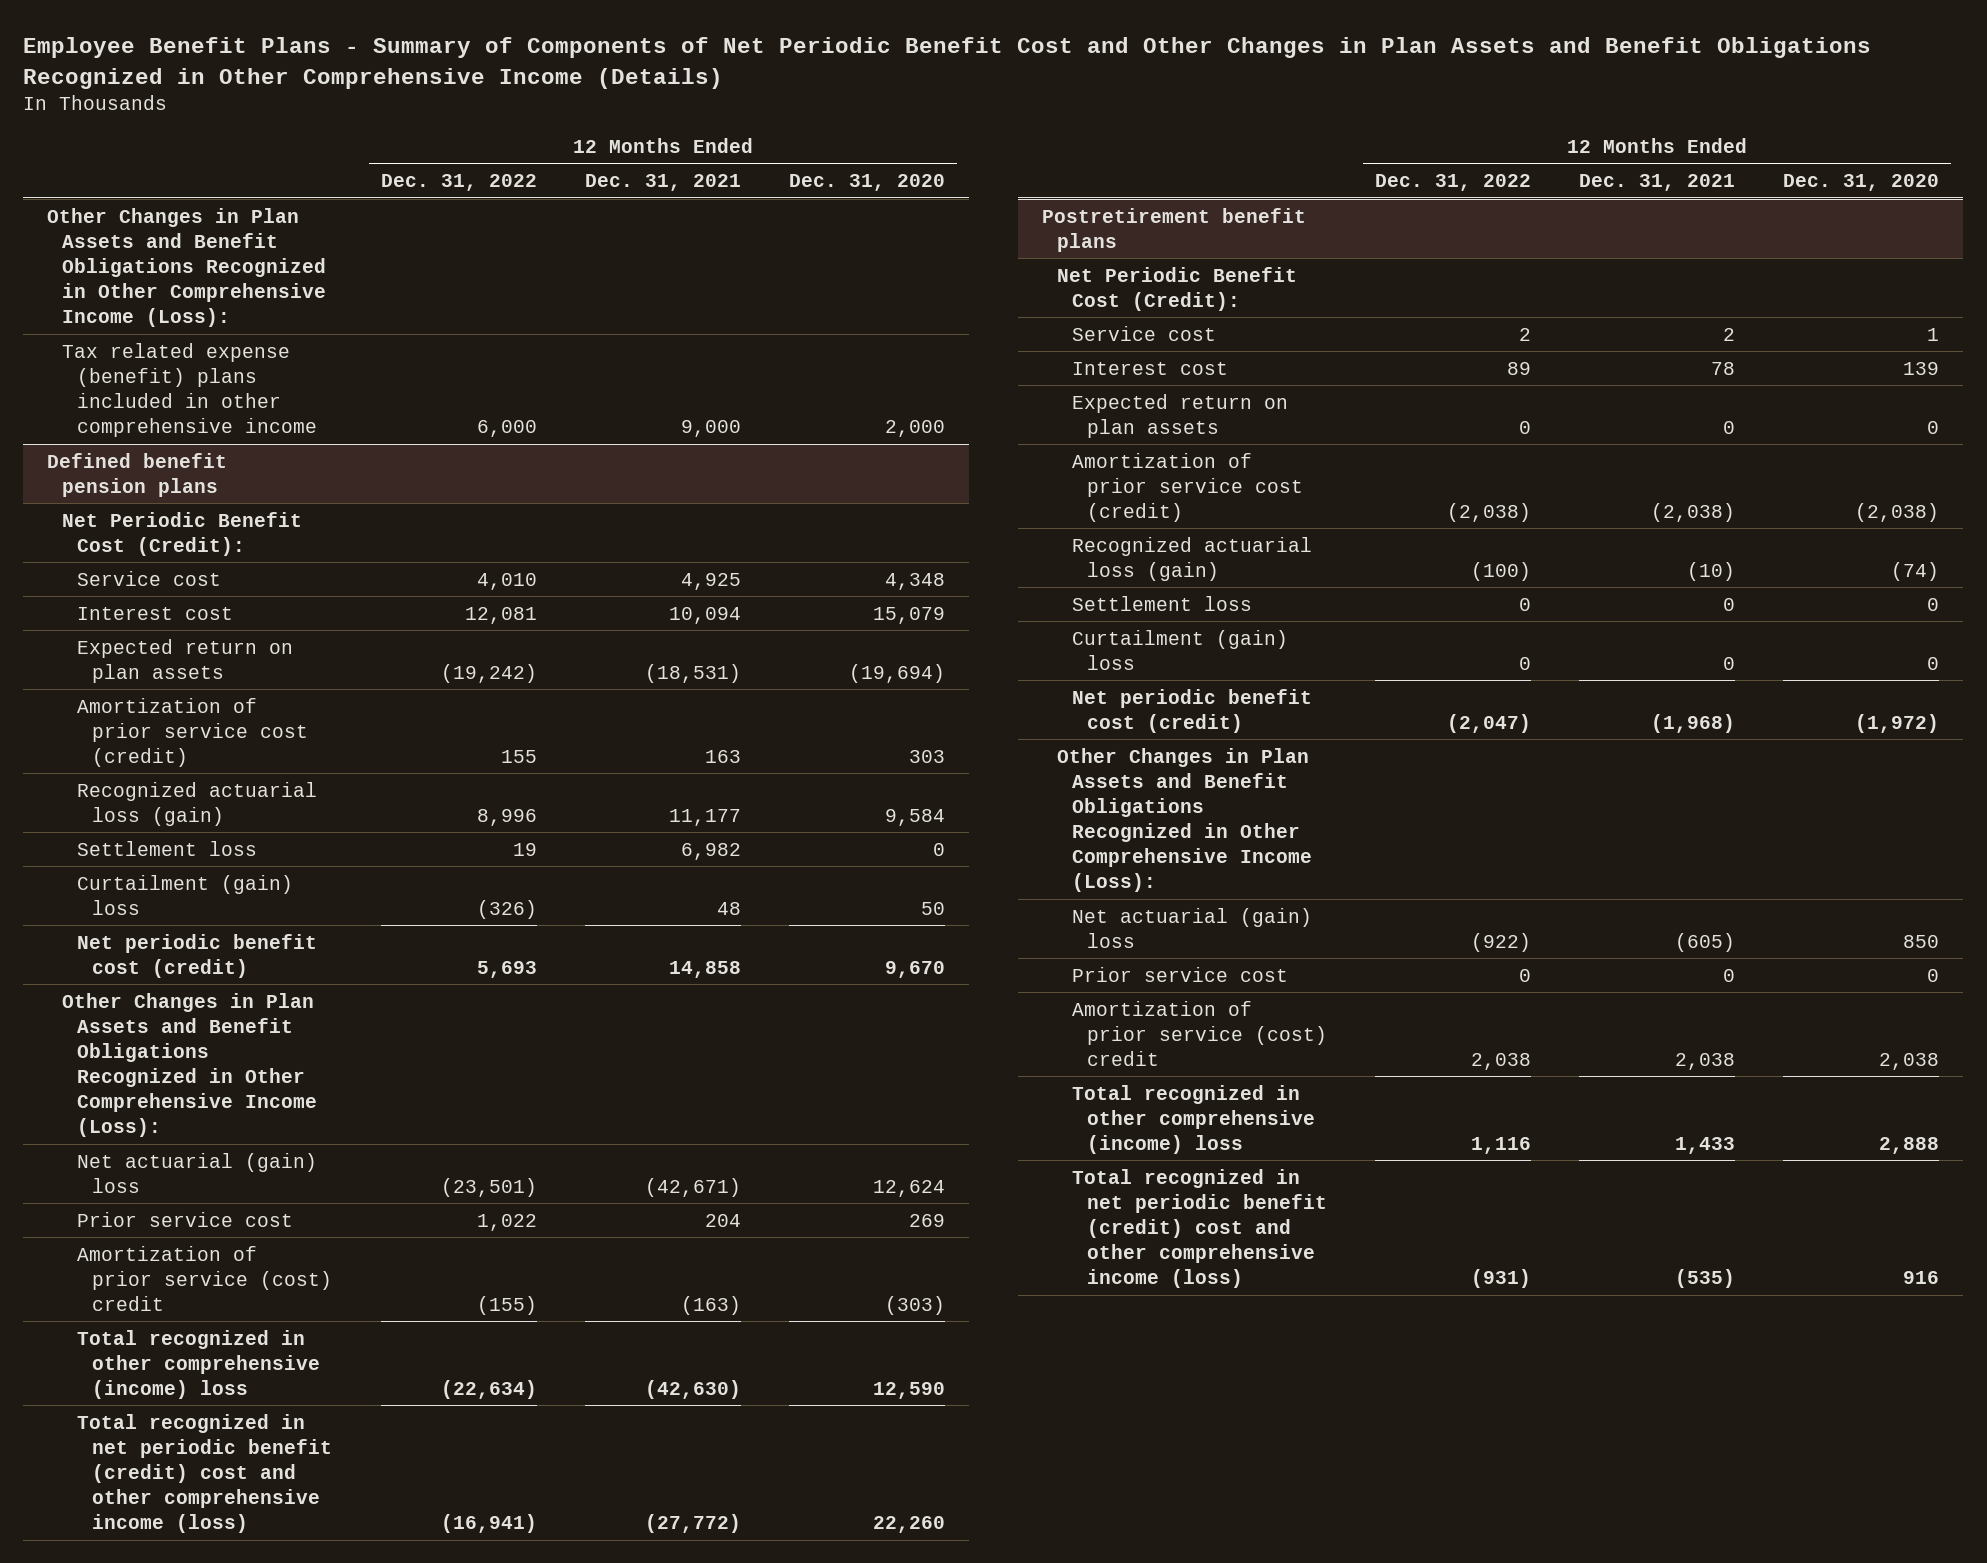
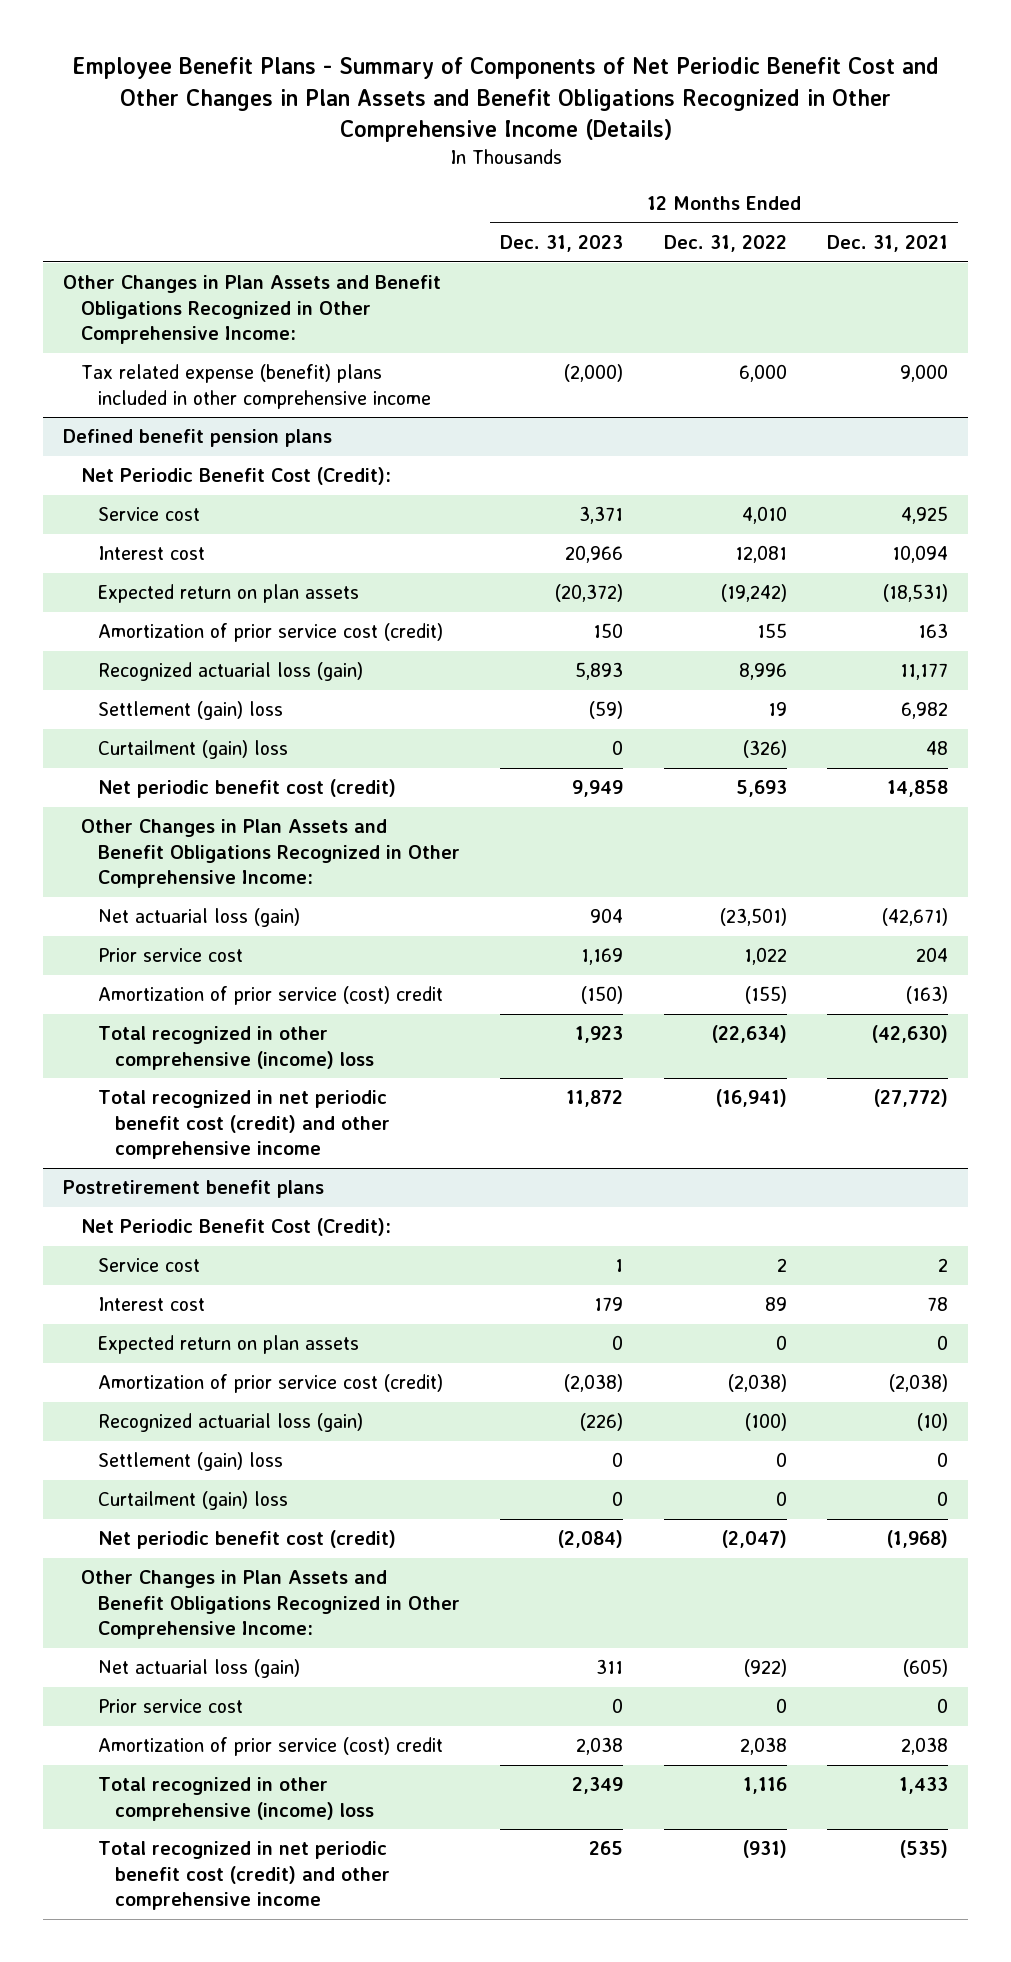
[788,173,945,191] Dec. 31, 2020 -> none
none -> [500,234,624,252] Dec. 31, 2023
[47,207,327,327] Other Changes in Plan Assets and Benefit Obligations Recognized in Other Comprehensive Income (Loss): -> [63,275,442,345] Other Changes in Plan Assets and Benefit Obligations Recognized in Other Comprehensive Income:
[77,840,258,856] Settlement loss -> [97,701,283,721] Settlement (gain) loss
[62,992,318,1138] Other Changes in Plan Assets and Benefit Obligations Recognized in Other Comprehensive Income (Loss): -> [80,819,460,889] Other Changes in Plan Assets and Benefit Obligations Recognized in Other Comprehensive Income:
[77,1152,318,1193] Net actuarial (gain) loss -> [97,908,300,928] Net actuarial loss (gain)
[77,1413,333,1533] Total recognized in net periodic benefit (credit) cost and other comprehensive income (loss) -> [97,1090,390,1160] Total recognized in net periodic benefit cost (credit) and other comprehensive income
[1071,595,1252,611] Settlement loss -> [97,1452,283,1472] Settlement (gain) loss
[1056,747,1312,893] Other Changes in Plan Assets and Benefit Obligations Recognized in Other Comprehensive Income (Loss): -> [80,1570,460,1640] Other Changes in Plan Assets and Benefit Obligations Recognized in Other Comprehensive Income:
[1071,907,1312,948] Net actuarial (gain) loss -> [97,1659,300,1679] Net actuarial loss (gain)
[1071,1168,1327,1288] Total recognized in net periodic benefit (credit) cost and other comprehensive income (loss) -> [97,1841,390,1911] Total recognized in net periodic benefit cost (credit) and other comprehensive income

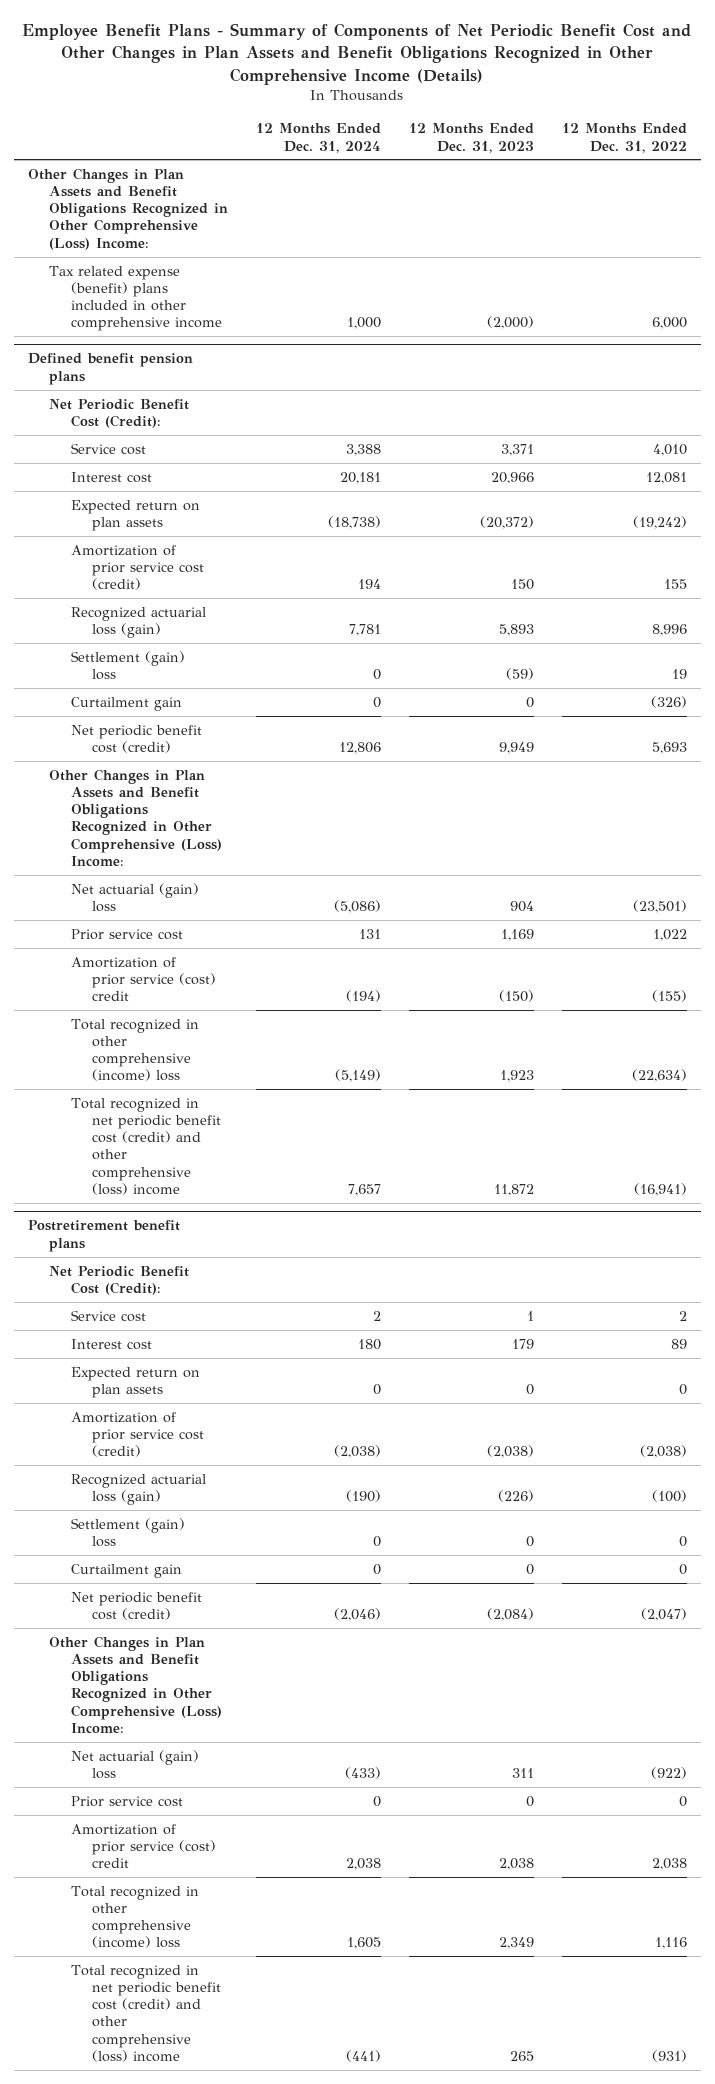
[826,234,948,252] Dec. 31, 2021 -> none
none -> [256,123,382,153] 12 Months Ended Dec. 31, 2024
[63,275,442,345] Other Changes in Plan Assets and Benefit Obligations Recognized in Other Comprehensive Income: -> [27,167,229,250] Other Changes in Plan Assets and Benefit Obligations Recognized in Other Comprehensive (Loss) Income:
[97,740,288,760] Curtailment (gain) loss -> [70,696,182,711] Curtailment gain
[80,819,460,889] Other Changes in Plan Assets and Benefit Obligations Recognized in Other Comprehensive Income: -> [49,768,222,866] Other Changes in Plan Assets and Benefit Obligations Recognized in Other Comprehensive (Loss) Income:
[97,908,300,928] Net actuarial loss (gain) -> [70,882,199,913] Net actuarial (gain) loss
[97,1090,390,1160] Total recognized in net periodic benefit cost (credit) and other comprehensive income -> [70,1097,222,1195] Total recognized in net periodic benefit cost (credit) and other comprehensive (loss) income
[97,1491,288,1511] Curtailment (gain) loss -> [70,1563,182,1578] Curtailment gain
[80,1570,460,1640] Other Changes in Plan Assets and Benefit Obligations Recognized in Other Comprehensive Income: -> [49,1635,222,1733] Other Changes in Plan Assets and Benefit Obligations Recognized in Other Comprehensive (Loss) Income:
[97,1659,300,1679] Net actuarial loss (gain) -> [70,1749,199,1780] Net actuarial (gain) loss
[97,1841,390,1911] Total recognized in net periodic benefit cost (credit) and other comprehensive income -> [70,1964,222,2062] Total recognized in net periodic benefit cost (credit) and other comprehensive (loss) income

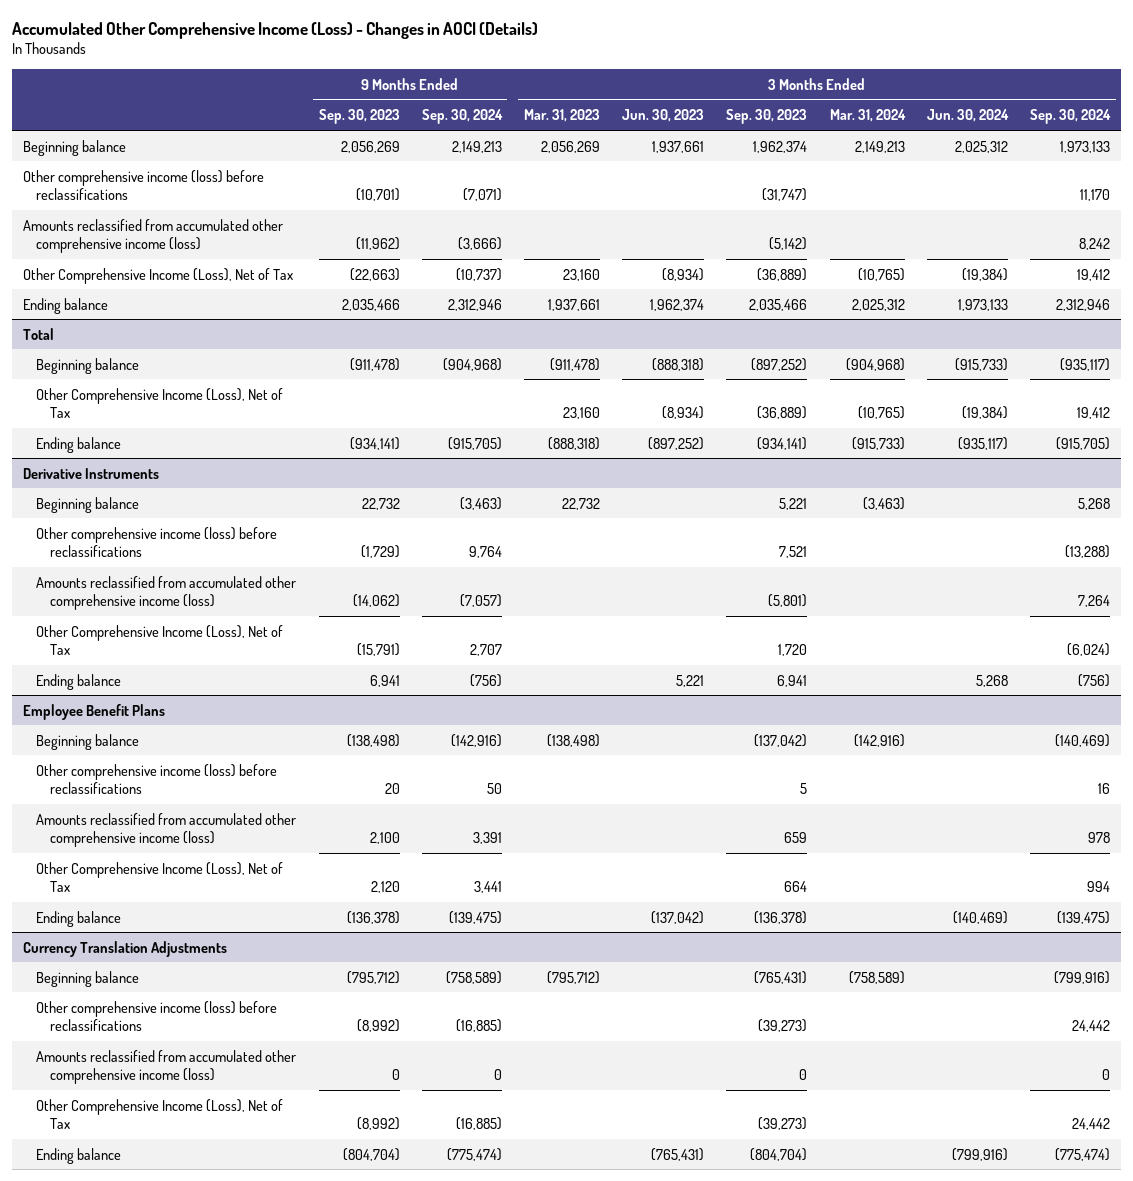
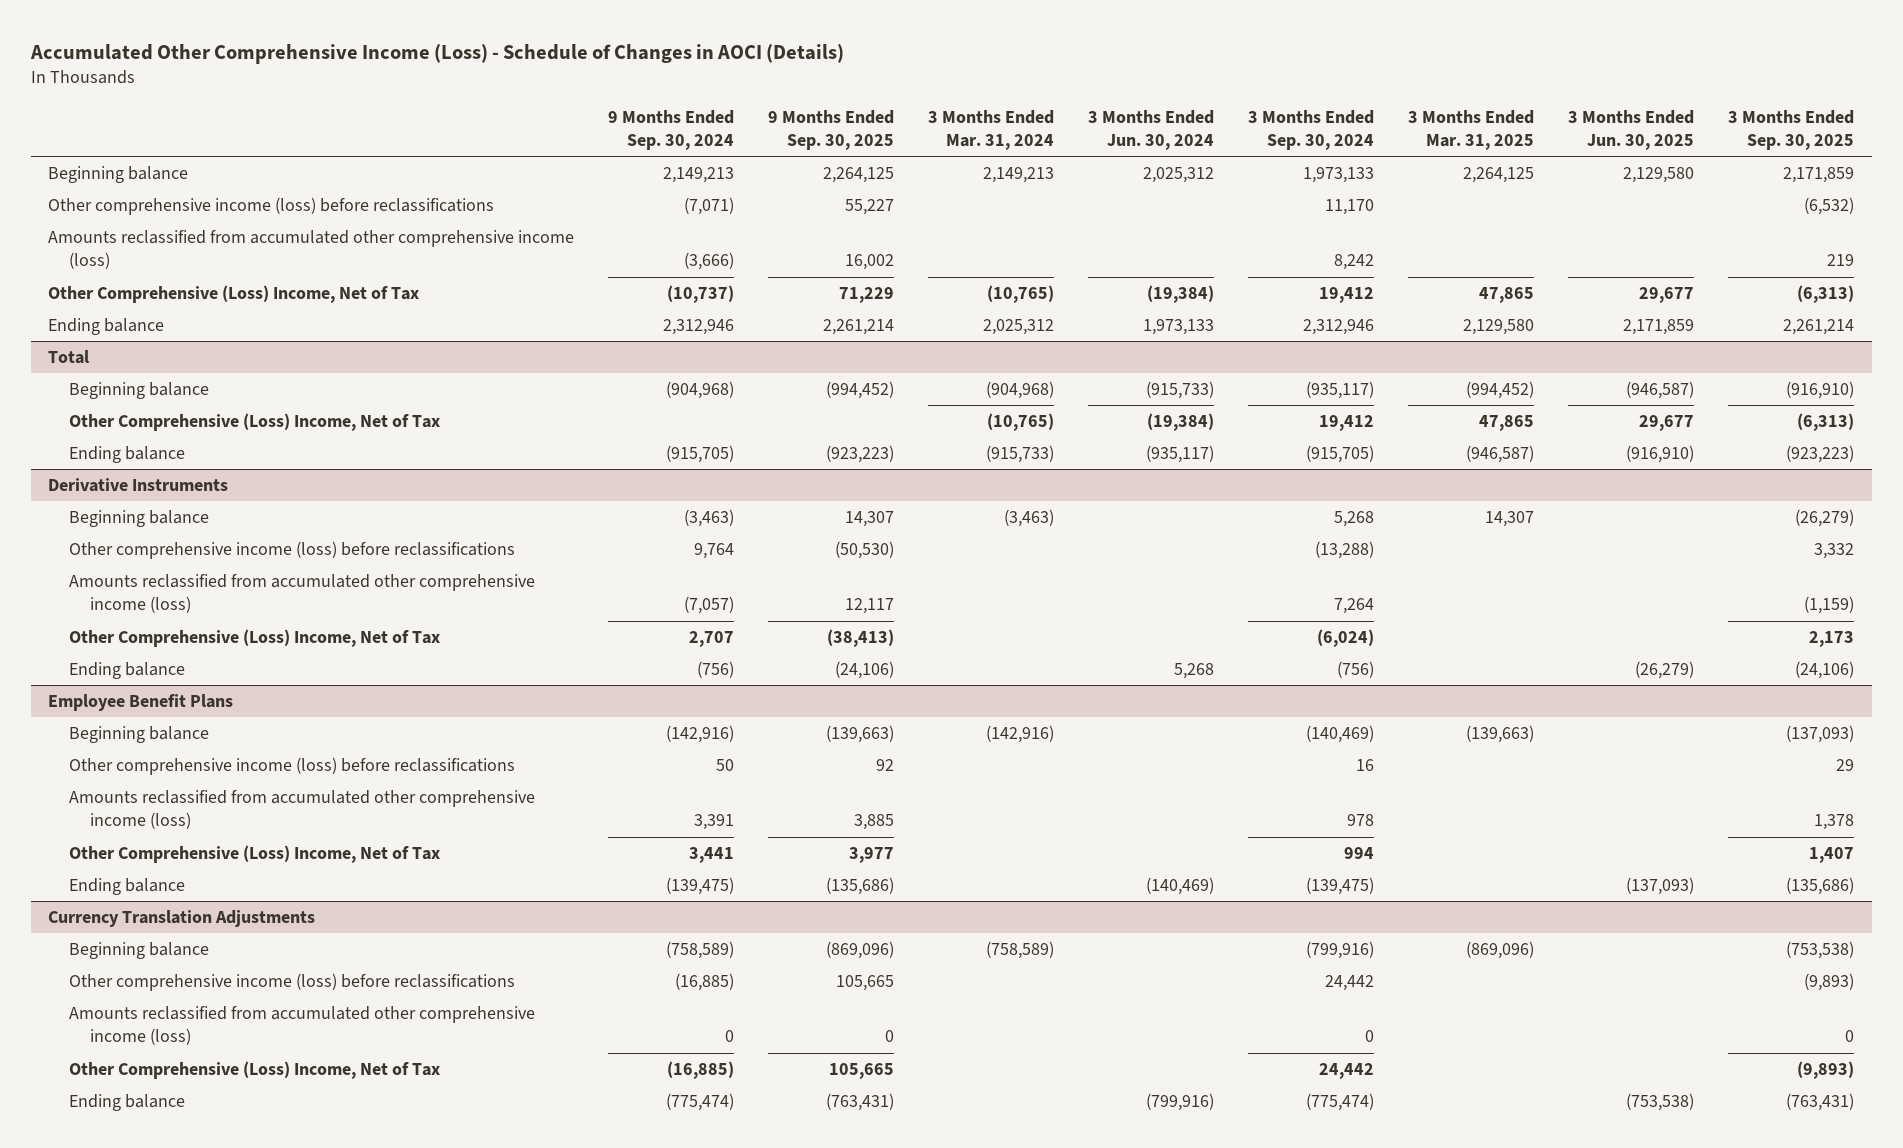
[11,21,538,39] Accumulated Other Comprehensive Income (Loss) - Changes in AOCI (Details) -> [30,43,845,64] Accumulated Other Comprehensive Income (Loss) - Schedule of Changes in AOCI (Details)
[318,109,400,125] Sep. 30, 2023 -> none
[523,109,600,123] Mar. 31, 2023 -> none
[622,109,705,123] Jun. 30, 2023 -> none
[726,109,808,125] Sep. 30, 2023 -> none
none -> [768,109,895,151] 9 Months Ended Sep. 30, 2025
none -> [1408,109,1535,151] 3 Months Ended Mar. 31, 2025
none -> [1568,109,1695,151] 3 Months Ended Jun. 30, 2025
none -> [1728,109,1855,151] 3 Months Ended Sep. 30, 2025
[22,267,293,284] Other Comprehensive Income (Loss), Net of Tax -> [48,285,420,304] Other Comprehensive (Loss) Income, Net of Tax
[36,387,284,419] Other Comprehensive Income (Loss), Net of Tax -> [69,413,441,432] Other Comprehensive (Loss) Income, Net of Tax
[36,624,284,656] Other Comprehensive Income (Loss), Net of Tax -> [69,629,441,648] Other Comprehensive (Loss) Income, Net of Tax
[36,861,284,893] Other Comprehensive Income (Loss), Net of Tax -> [69,845,441,864] Other Comprehensive (Loss) Income, Net of Tax
[36,1098,284,1130] Other Comprehensive Income (Loss), Net of Tax -> [69,1061,441,1080] Other Comprehensive (Loss) Income, Net of Tax

